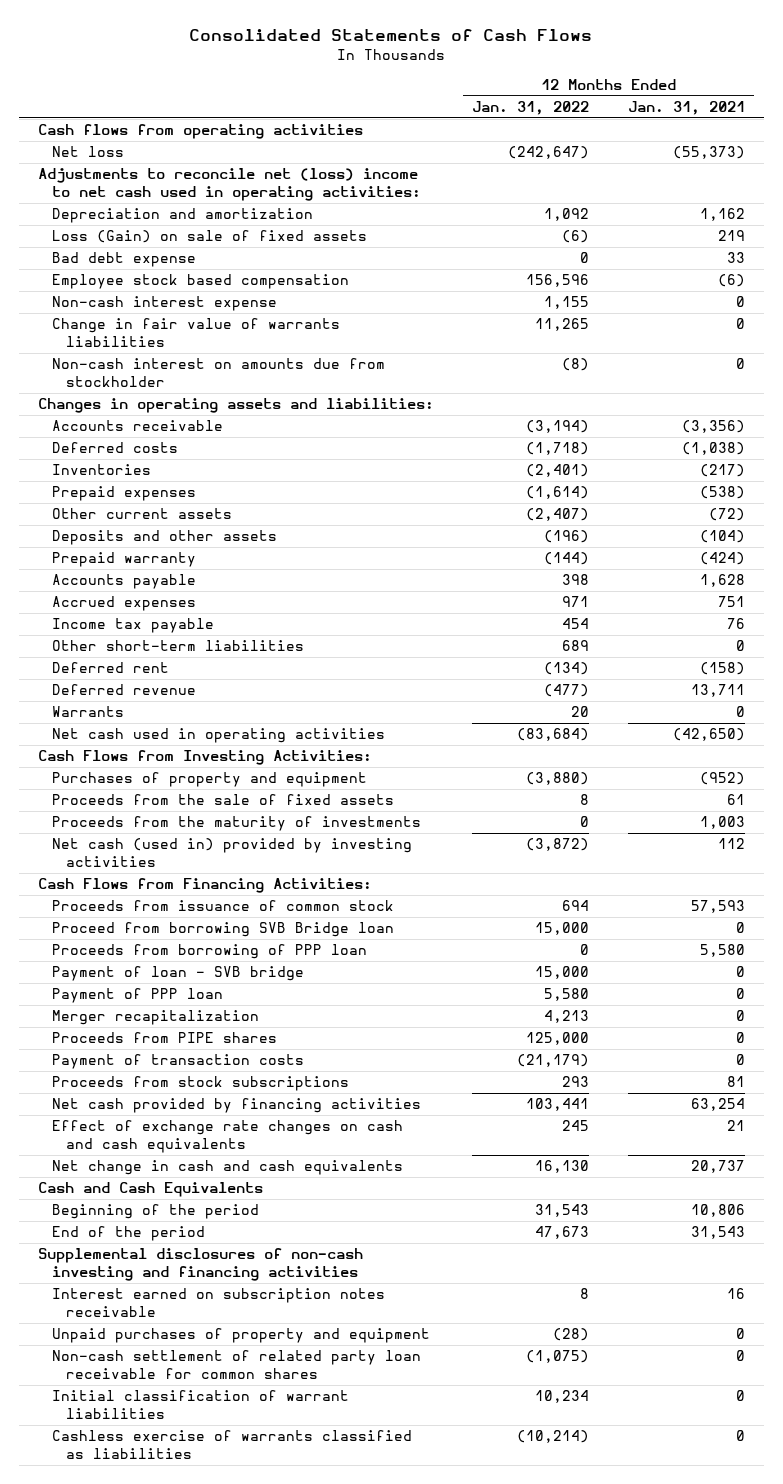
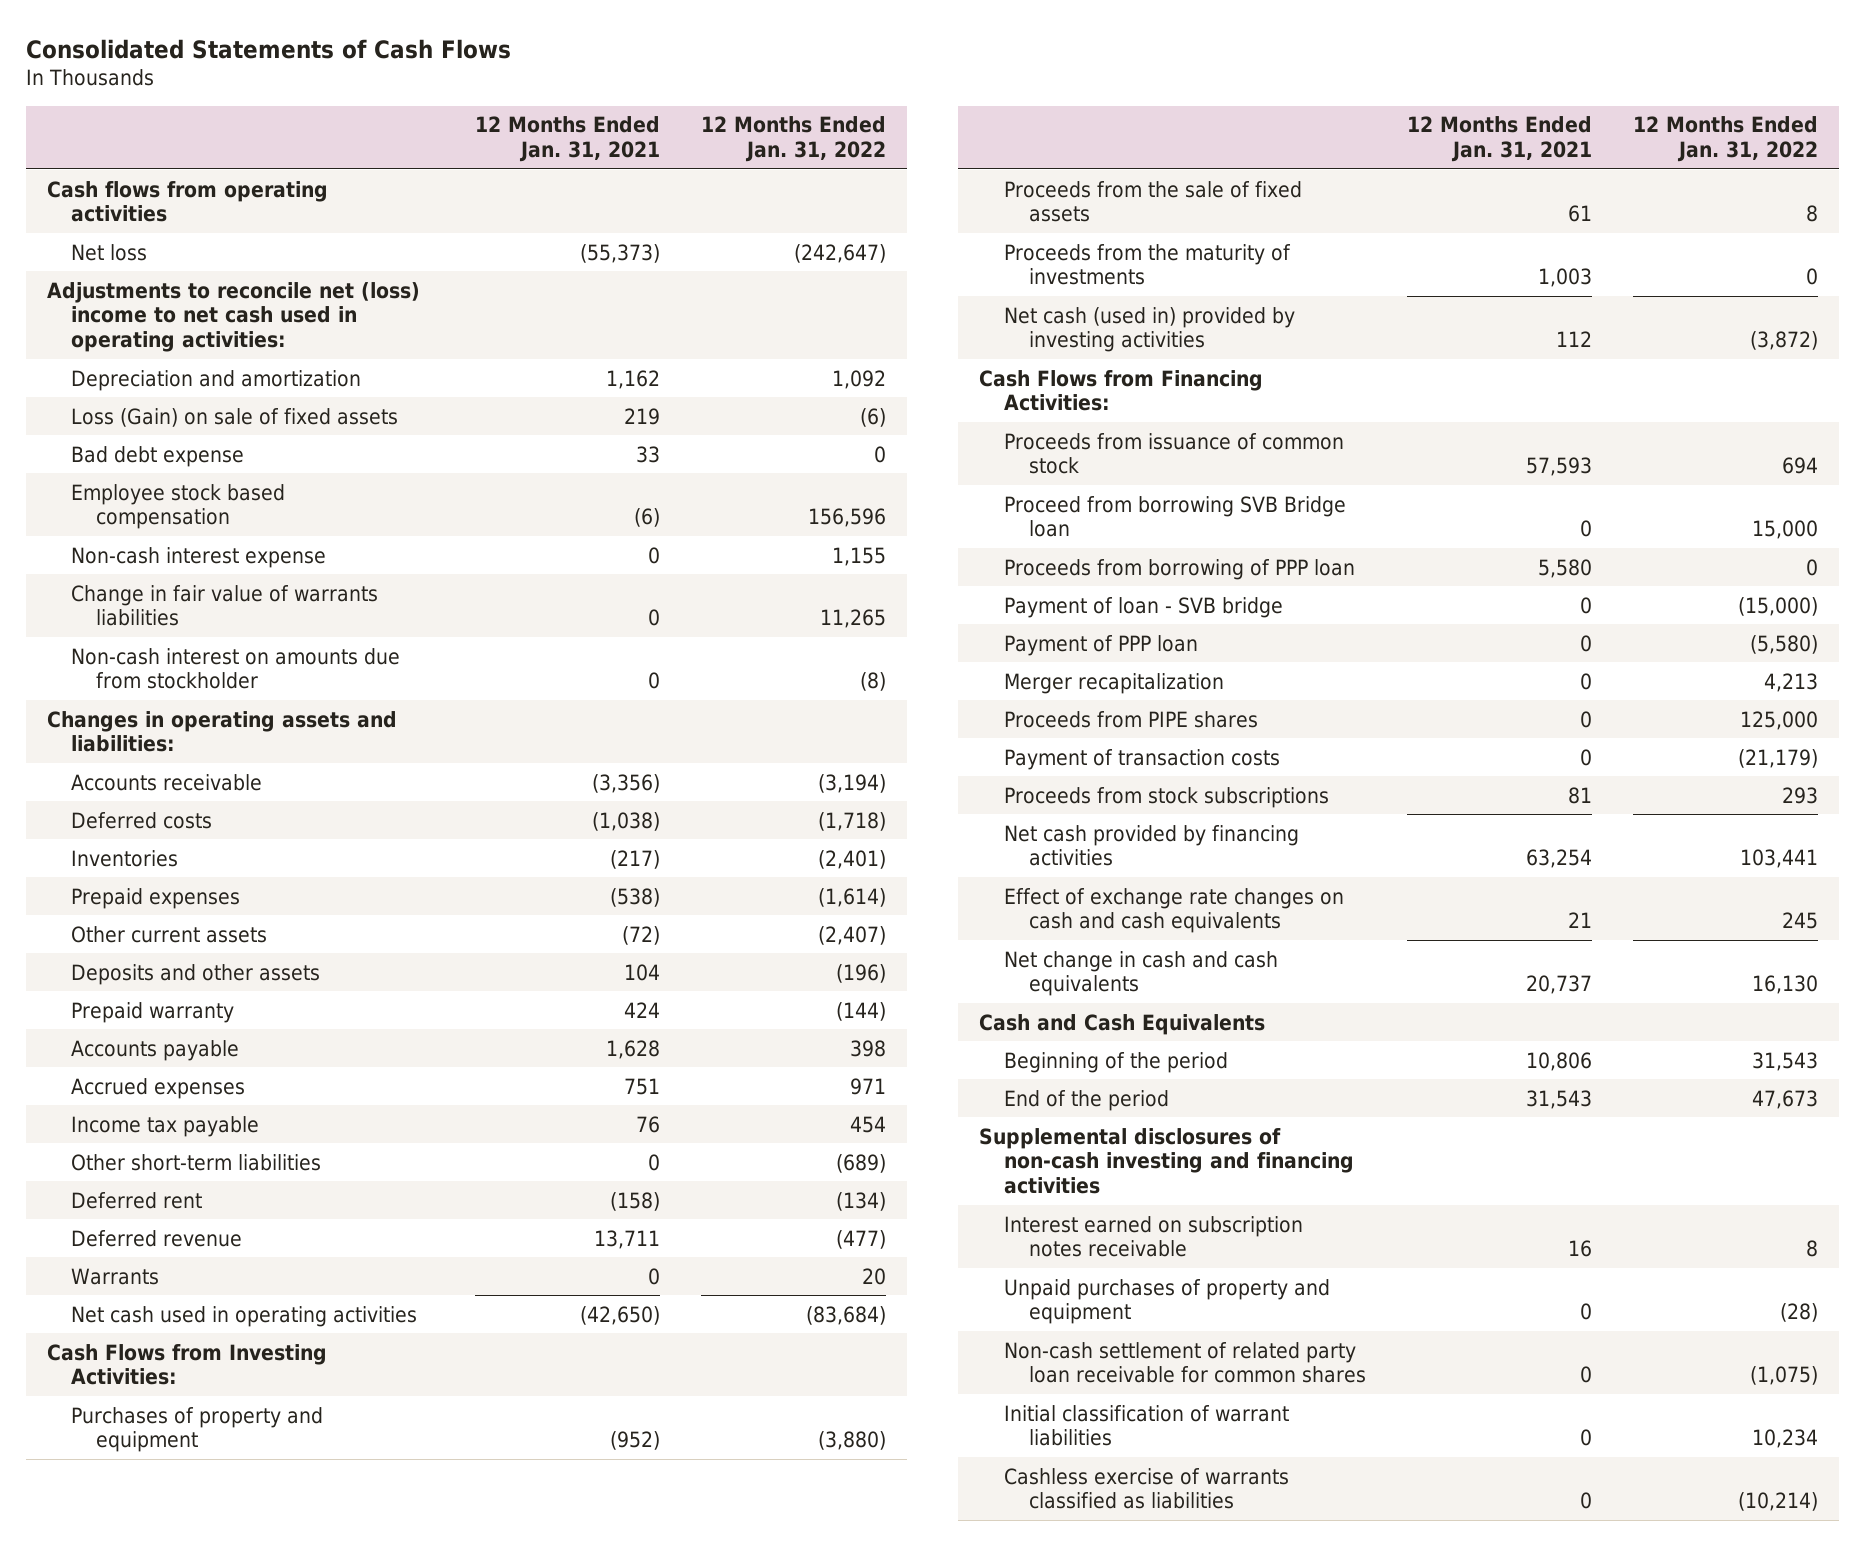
[699,530,745,544] (104) -> [623,963,660,981] 104
[699,552,745,566] (424) -> [623,1001,660,1018] 424
[562,640,590,652] 689 -> [836,1153,887,1173] (689)
[535,966,590,980] 15,000 -> [1738,596,1819,616] (15,000)
[544,988,590,1002] 5,580 -> [1750,634,1819,654] (5,580)

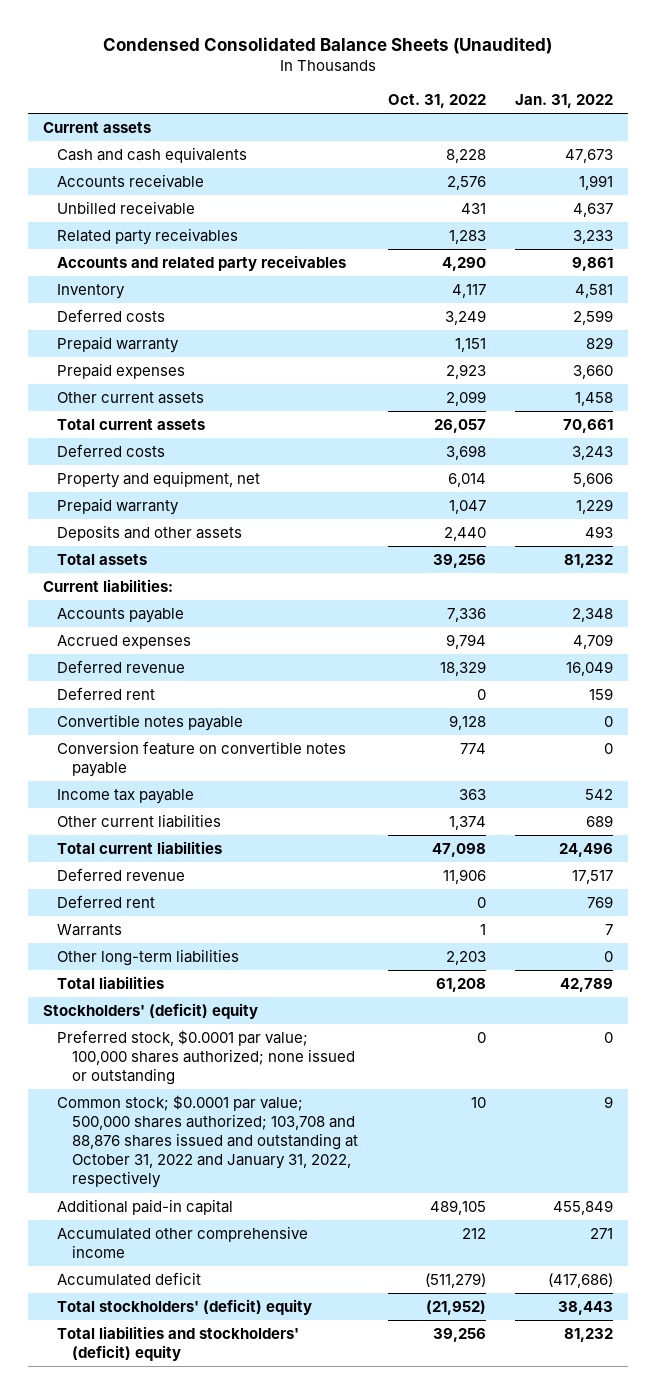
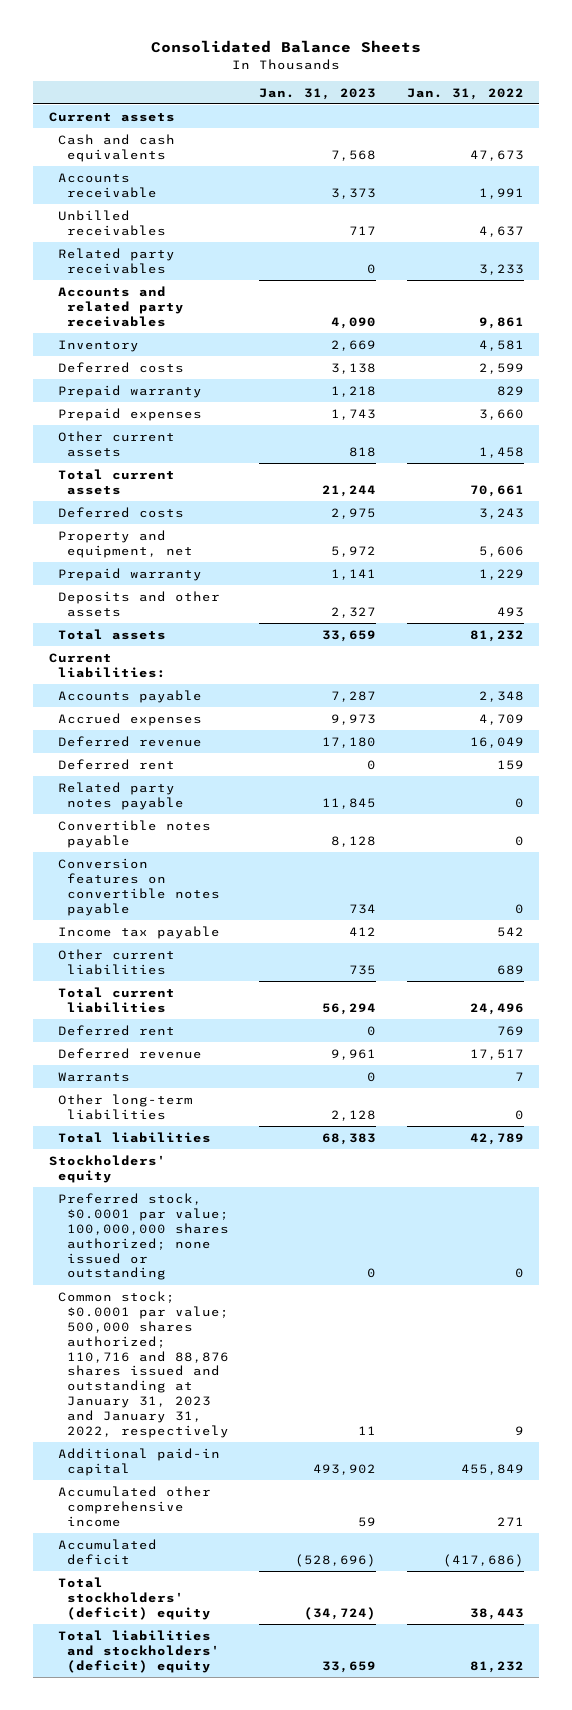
[102,37,552,55] Condensed Consolidated Balance Sheets (Unaudited) -> [151,40,422,54] Consolidated Balance Sheets
[387,93,486,108] Oct. 31, 2022 -> none
none -> [259,87,377,100] Jan. 31, 2023
[57,201,196,216] Unbilled receivable -> [57,209,167,236] Unbilled receivables
none -> [57,781,185,810] Related party notes payable
[57,741,347,778] Conversion feature on convertible notes payable -> [57,857,221,916] Conversion features on convertible notes payable
[57,868,186,882] Deferred revenue -> [57,1047,202,1059] Deferred revenue
[42,1003,258,1020] Stockholders' (deficit) equity -> [48,1154,166,1183] Stockholders' equity
[57,1030,355,1086] Preferred stock, $0.0001 par value; 100,000 shares authorized; none issued or outstanding -> [57,1192,230,1281] Preferred stock, $0.0001 par value; 100,000,000 shares authorized; none issued or outstanding
[57,1095,358,1189] Common stock; $0.0001 par value; 500,000 shares authorized; 103,708 and 88,876 shares issued and outstanding at October 31, 2022 and January 31, 2022, respectively -> [57,1290,230,1439] Common stock; $0.0001 par value; 500,000 shares authorized; 110,716 and 88,876 shares issued and outstanding at January 31, 2023 and January 31, 2022, respectively

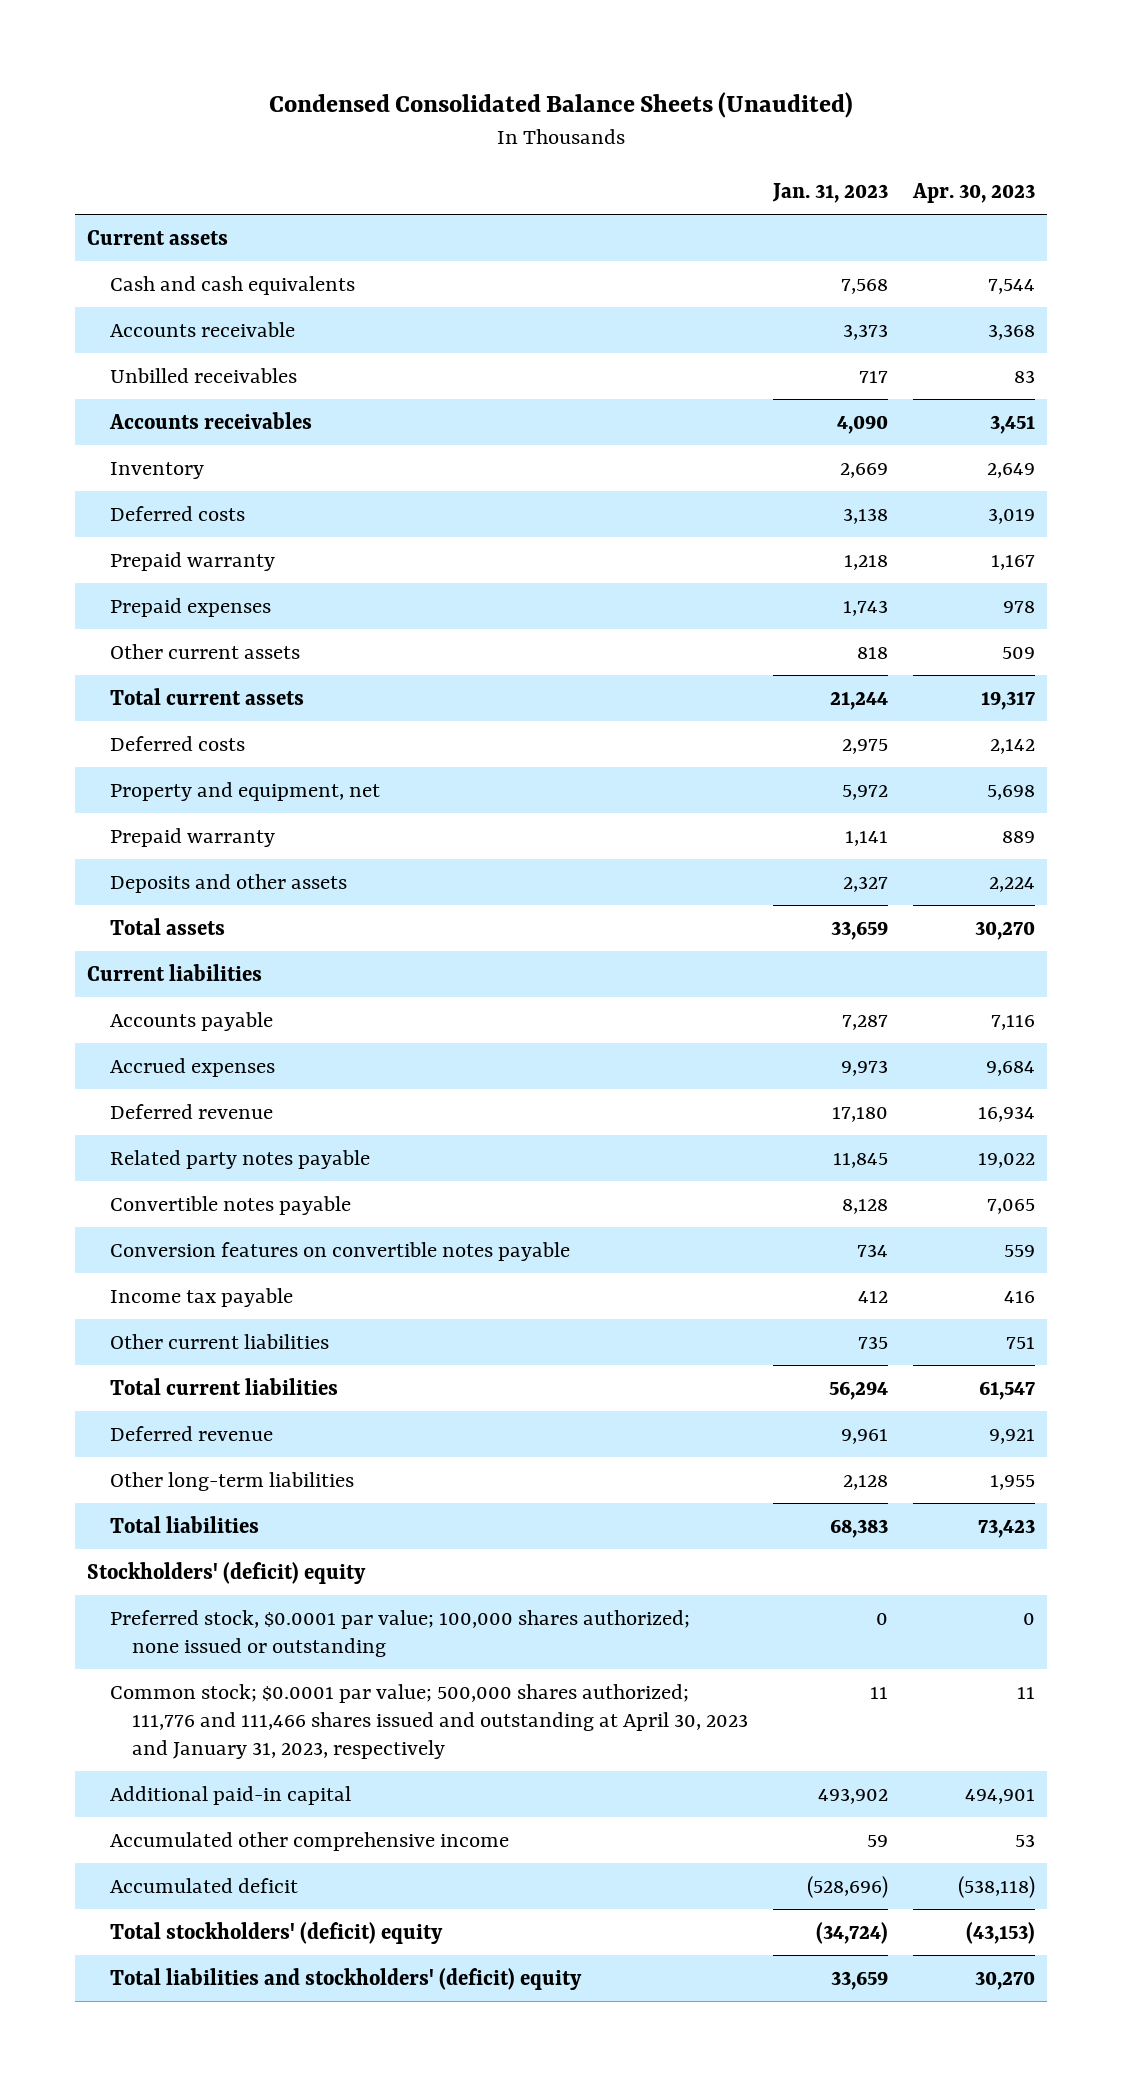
[151,40,422,54] Consolidated Balance Sheets -> [269,91,854,118] Condensed Consolidated Balance Sheets (Unaudited)
[406,87,524,100] Jan. 31, 2022 -> none
none -> [911,182,1035,203] Apr. 30, 2023
[57,247,175,274] Related party receivables -> none
[57,285,185,327] Accounts and related party receivables -> [108,411,312,429] Accounts receivables
[48,652,166,678] Current liabilities: -> [87,963,263,981] Current liabilities
[57,758,175,770] Deferred rent -> none
[57,1024,175,1036] Deferred rent -> none
[57,1071,130,1082] Warrants -> none
[48,1154,166,1183] Stockholders' equity -> [87,1561,367,1584] Stockholders' (deficit) equity
[57,1192,230,1281] Preferred stock, $0.0001 par value; 100,000,000 shares authorized; none issued or outstanding -> [109,1609,690,1658] Preferred stock, $0.0001 par value; 100,000 shares authorized; none issued or outstanding
[57,1290,230,1439] Common stock; $0.0001 par value; 500,000 shares authorized; 110,716 and 88,876 shares issued and outstanding at January 31, 2023 and January 31, 2022, respectively -> [109,1683,749,1760] Common stock; $0.0001 par value; 500,000 shares authorized; 111,776 and 111,466 shares issued and outstanding at April 30, 2023 and January 31, 2023, respectively

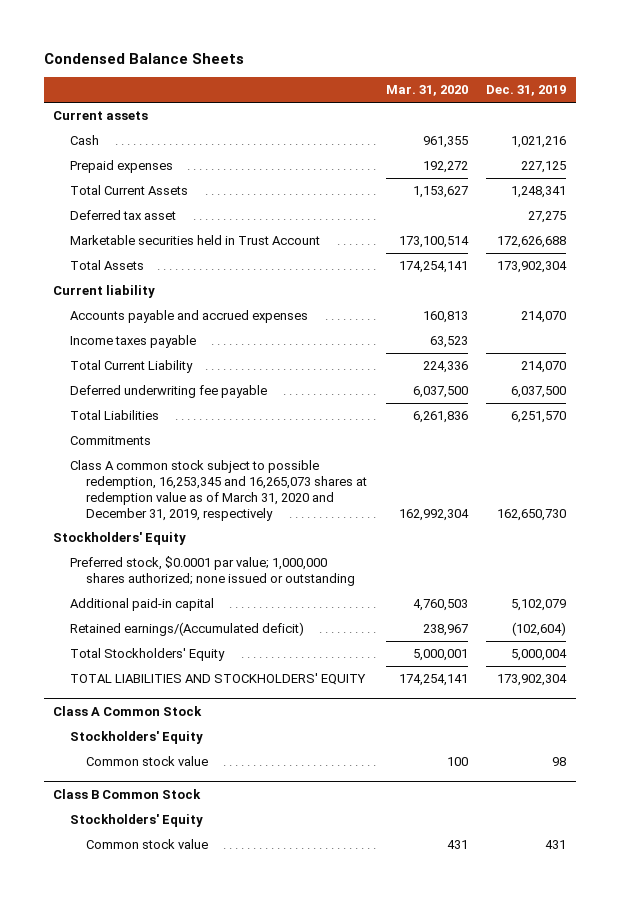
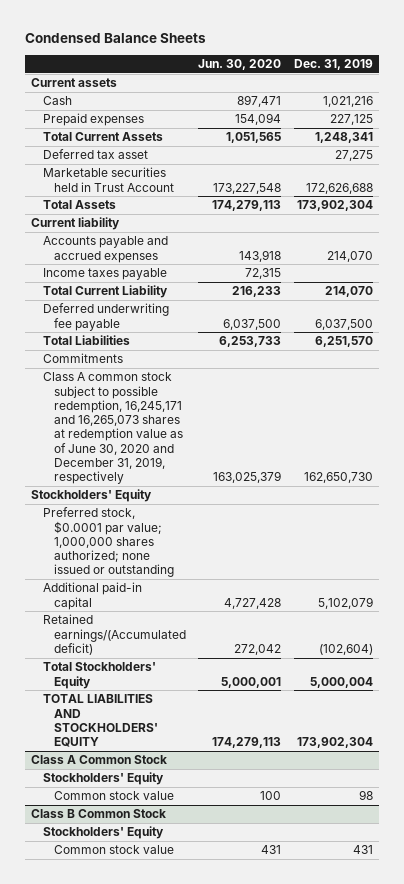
[385,85,468,97] Mar. 31, 2020 -> none
none -> [198,59,282,71] Jun. 30, 2020
[69,460,367,521] Class A common stock subject to possible redemption, 16,253,345 and 16,265,073 shares at redemption value as of March 31, 2020 and December 31, 2019, respectively -> [42,372,184,485] Class A common stock subject to possible redemption, 16,245,171 and 16,265,073 shares at redemption value as of June 30, 2020 and December 31, 2019, respectively

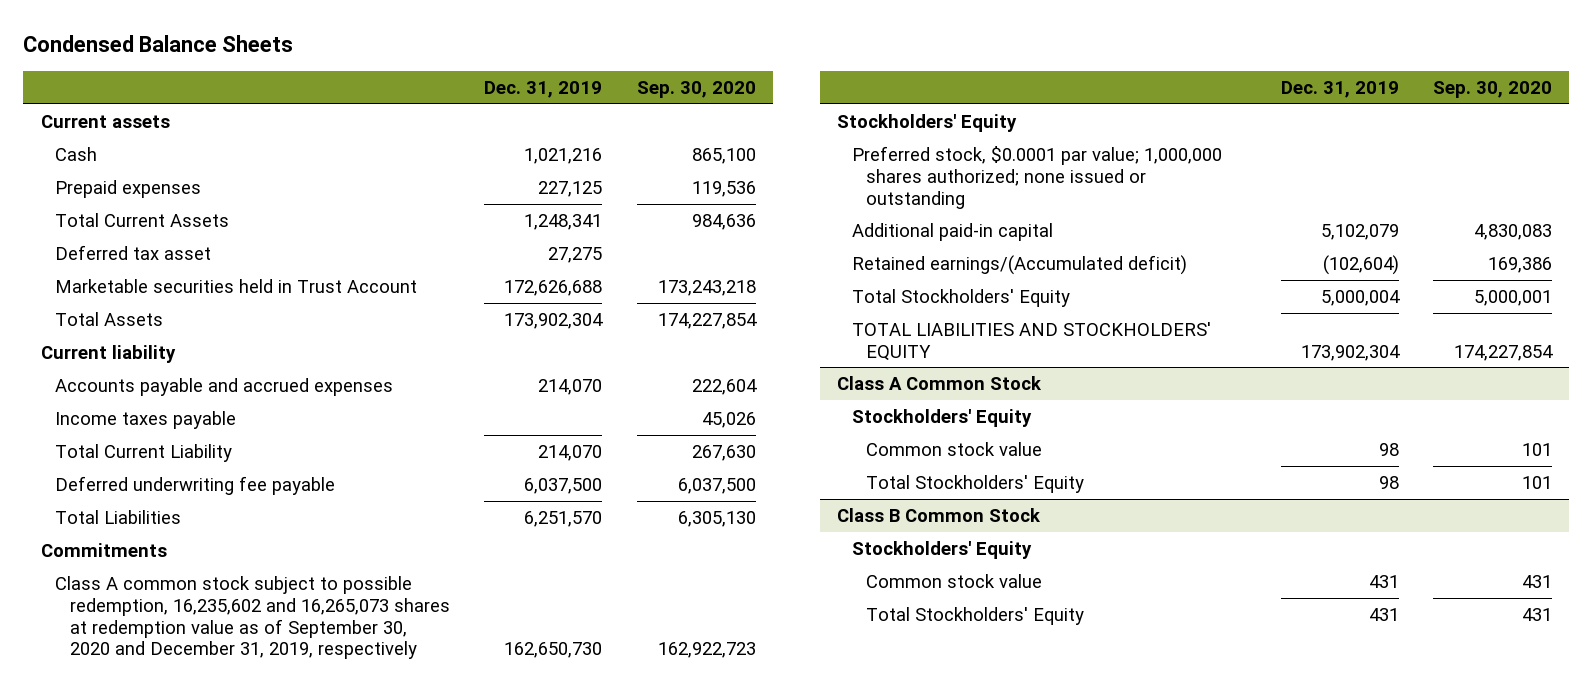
[198,59,282,71] Jun. 30, 2020 -> none
none -> [636,81,756,99] Sep. 30, 2020
[42,372,184,485] Class A common stock subject to possible redemption, 16,245,171 and 16,265,073 shares at redemption value as of June 30, 2020 and December 31, 2019, respectively -> [55,575,450,660] Class A common stock subject to possible redemption, 16,235,602 and 16,265,073 shares at redemption value as of September 30, 2020 and December 31, 2019, respectively
none -> [866,474,1085,493] Total Stockholders' Equity
none -> [866,606,1085,625] Total Stockholders' Equity

